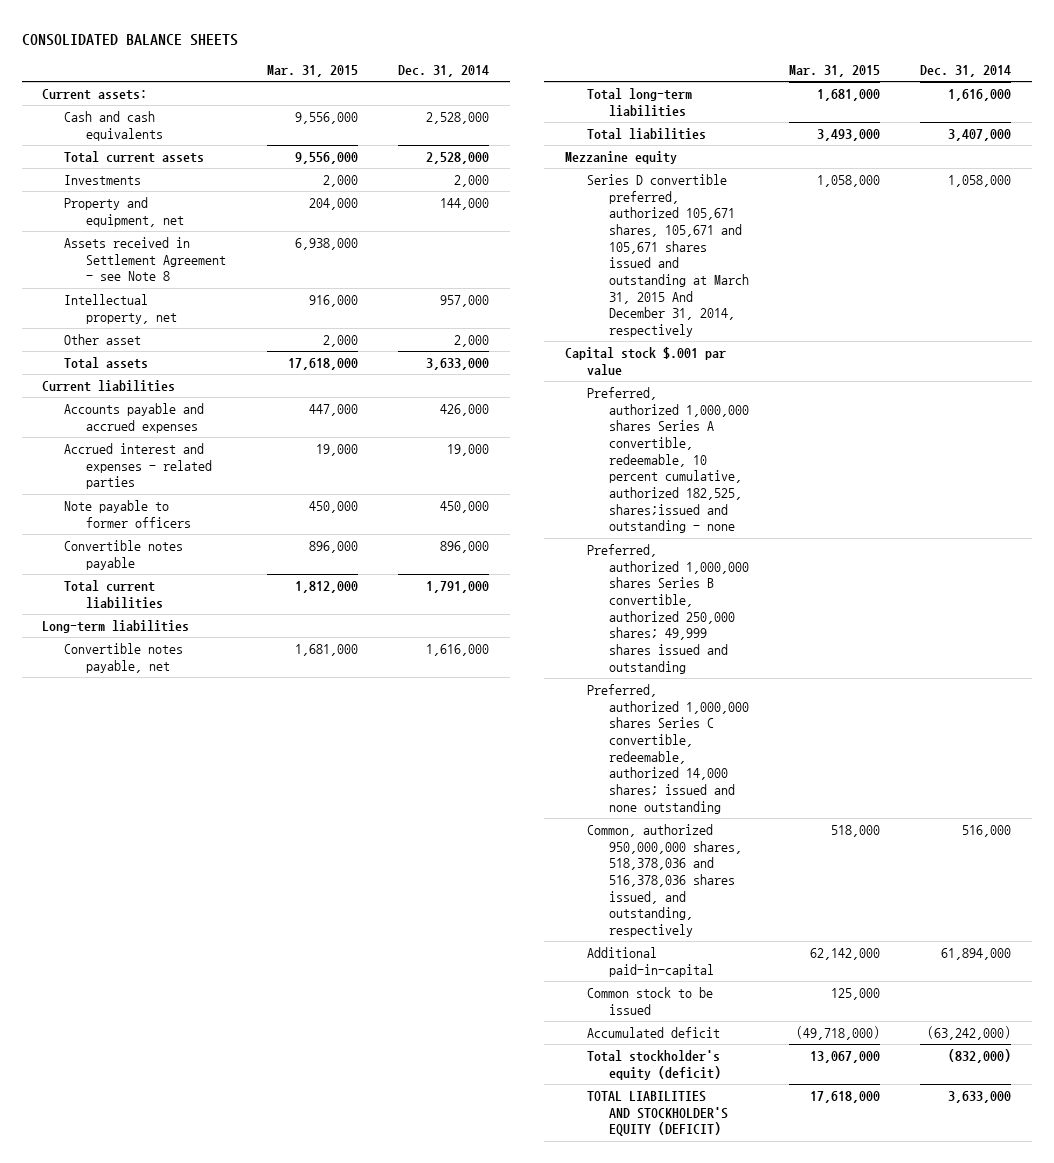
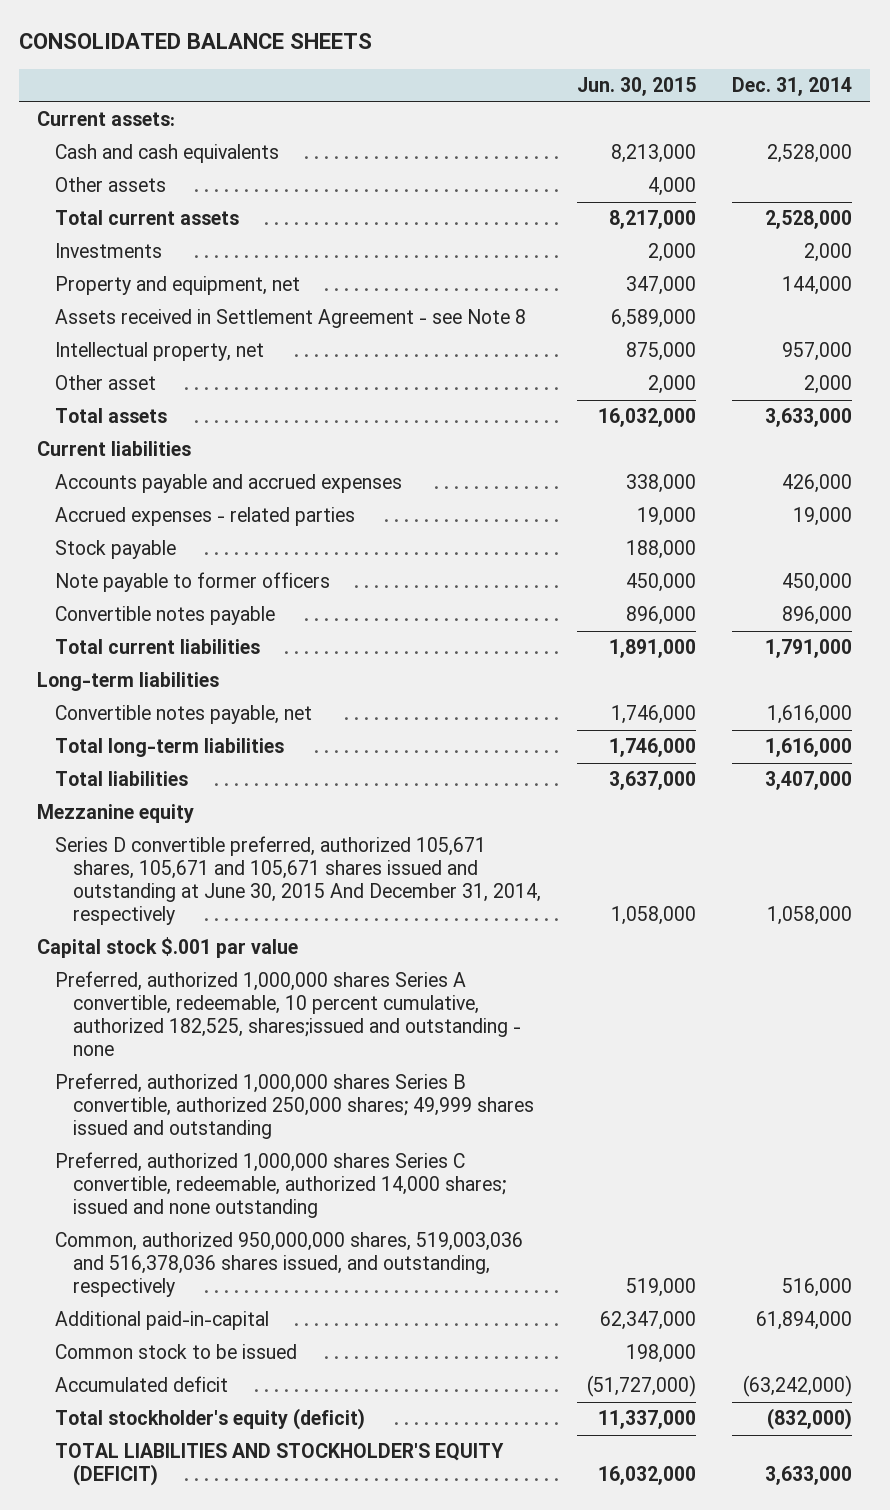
[266,64,358,77] Mar. 31, 2015 -> none
none -> [577,77,697,97] Jun. 30, 2015
none -> [55,177,167,193] Other assets
[64,443,213,490] Accrued interest and expenses - related parties -> [55,507,356,527] Accrued expenses - related parties
none -> [55,540,177,560] Stock payable
[586,174,749,338] Series D convertible preferred, authorized 105,671 shares, 105,671 and 105,671 shares issued and outstanding at March 31, 2015 And December 31, 2014, respectively -> [55,836,542,925] Series D convertible preferred, authorized 105,671 shares, 105,671 and 105,671 shares issued and outstanding at June 30, 2015 And December 31, 2014, respectively
[586,824,742,938] Common, authorized 950,000,000 shares, 518,378,036 and 516,378,036 shares issued, and outstanding, respectively -> [55,1232,524,1298] Common, authorized 950,000,000 shares, 519,003,036 and 516,378,036 shares issued, and outstanding, respectively

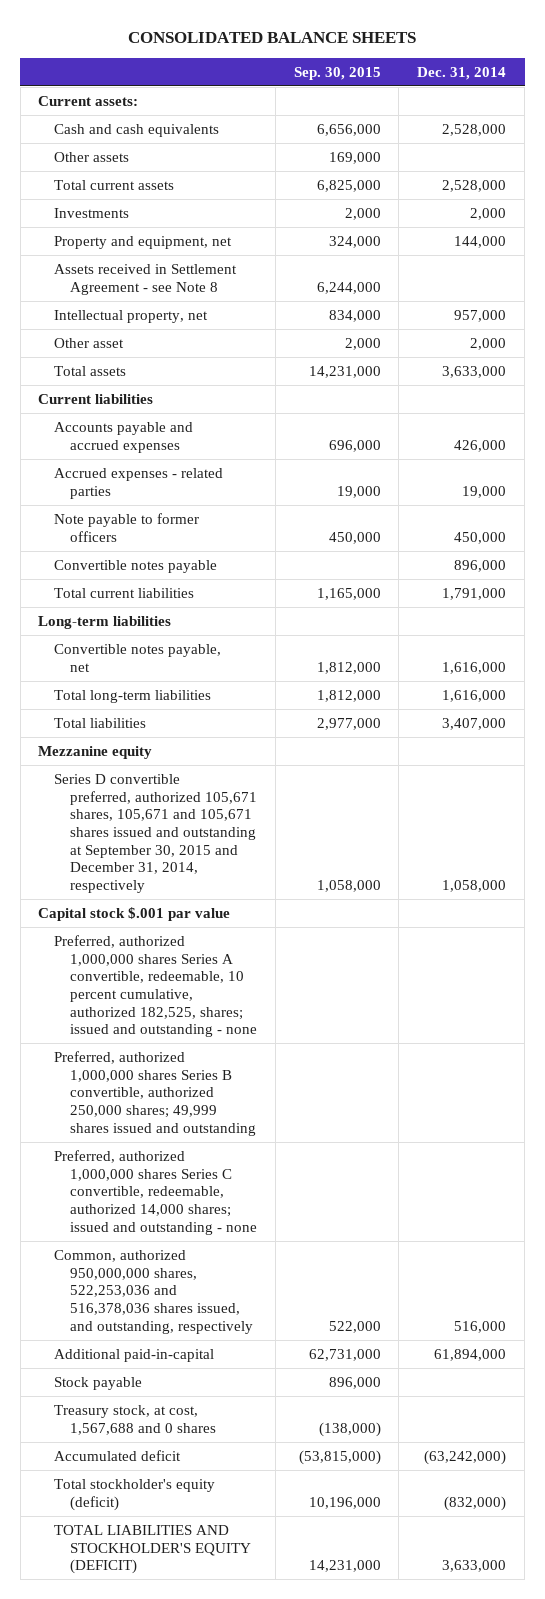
[577,77,697,97] Jun. 30, 2015 -> none
none -> [293,66,381,80] Sep. 30, 2015
[55,836,542,925] Series D convertible preferred, authorized 105,671 shares, 105,671 and 105,671 shares issued and outstanding at June 30, 2015 And December 31, 2014, respectively -> [54,773,258,893] Series D convertible preferred, authorized 105,671 shares, 105,671 and 105,671 shares issued and outstanding at September 30, 2015 and December 31, 2014, respectively
[55,971,522,1056] Preferred, authorized 1,000,000 shares Series A convertible, redeemable, 10 percent cumulative, authorized 182,525, shares;issued and outstanding - none -> [54,934,258,1038] Preferred, authorized 1,000,000 shares Series A convertible, redeemable, 10 percent cumulative, authorized 182,525, shares; issued and outstanding - none
[55,1152,507,1219] Preferred, authorized 1,000,000 shares Series C convertible, redeemable, authorized 14,000 shares; issued and none outstanding -> [54,1149,258,1235] Preferred, authorized 1,000,000 shares Series C convertible, redeemable, authorized 14,000 shares; issued and outstanding - none
[55,1232,524,1298] Common, authorized 950,000,000 shares, 519,003,036 and 516,378,036 shares issued, and outstanding, respectively -> [54,1249,254,1334] Common, authorized 950,000,000 shares, 522,253,036 and 516,378,036 shares issued, and outstanding, respectively
[55,1344,298,1360] Common stock to be issued -> none
[55,540,177,560] Stock payable -> [54,1376,143,1390] Stock payable
none -> [54,1404,217,1435] Treasury stock, at cost, 1,567,688 and 0 shares

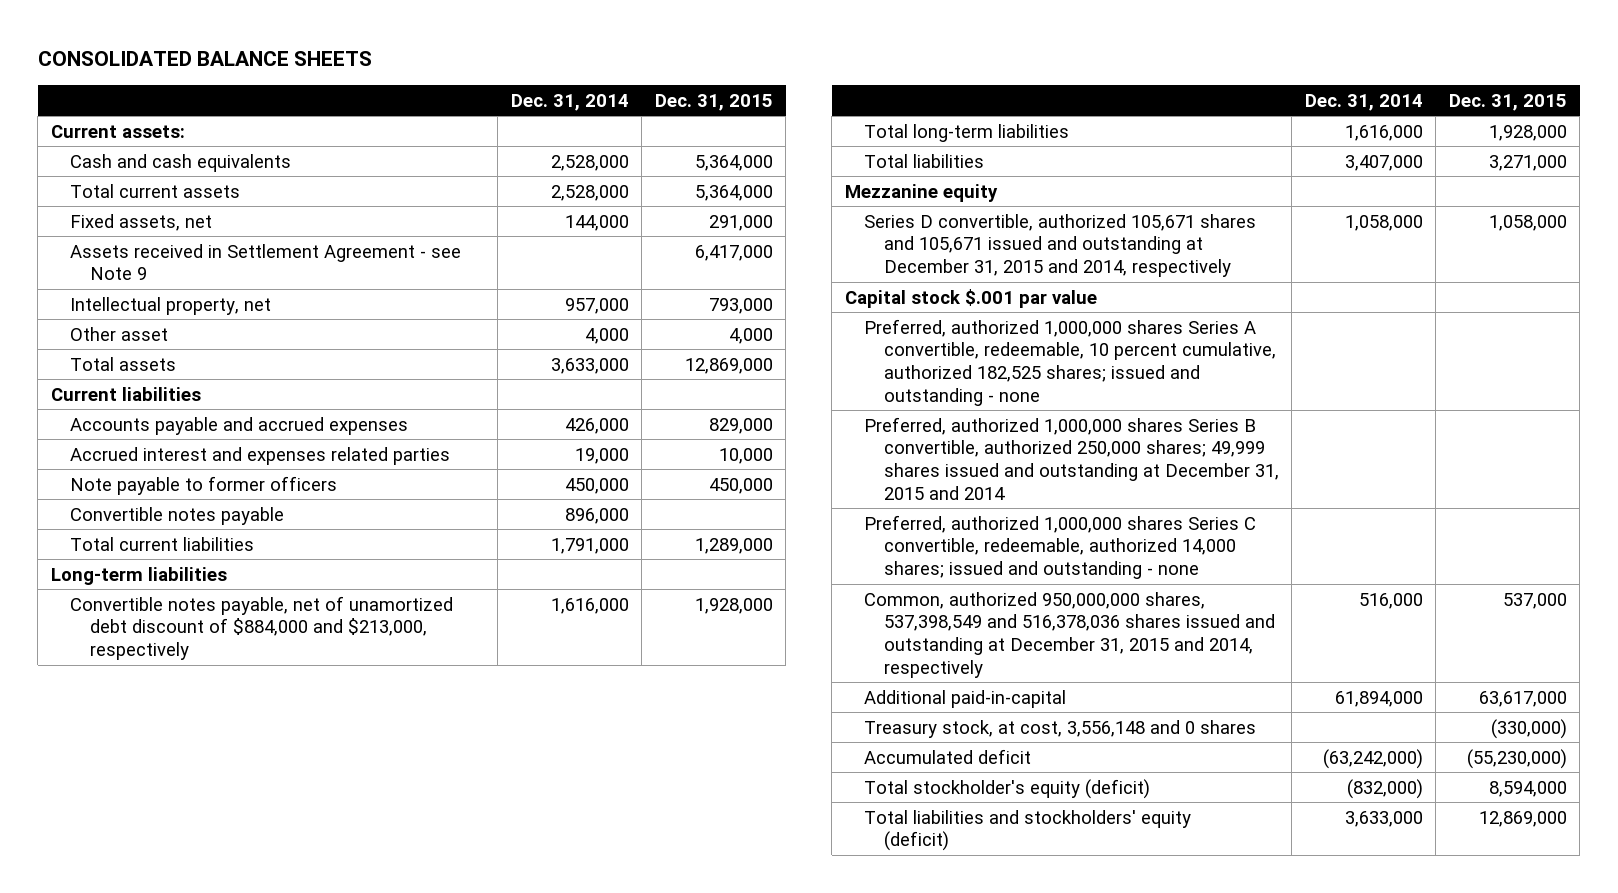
[293,66,381,80] Sep. 30, 2015 -> none
none -> [654,93,773,111] Dec. 31, 2015
[54,151,130,162] Other assets -> none
[54,207,130,218] Investments -> none
[54,235,233,249] Property and equipment, net -> [70,213,213,231] Fixed assets, net
[54,263,238,295] Assets received in Settlement Agreement - see Note 8 -> [70,243,462,281] Assets received in Settlement Agreement - see Note 9
[470,337,507,350] 2,000 -> [584,327,629,344] 4,000
[54,467,224,499] Accrued expenses - related parties -> [70,446,451,465] Accrued interest and expenses related parties
[54,643,222,672] Convertible notes payable, net -> [70,595,454,661] Convertible notes payable, net of unamortized debt discount of $884,000 and $213,000, respectively
[54,773,258,893] Series D convertible preferred, authorized 105,671 shares, 105,671 and 105,671 shares issued and outstanding at September 30, 2015 and December 31, 2014, respectively -> [864,213,1257,278] Series D convertible, authorized 105,671 shares and 105,671 issued and outstanding at December 31, 2015 and 2014, respectively
[54,934,258,1038] Preferred, authorized 1,000,000 shares Series A convertible, redeemable, 10 percent cumulative, authorized 182,525, shares; issued and outstanding - none -> [864,318,1276,406] Preferred, authorized 1,000,000 shares Series A convertible, redeemable, 10 percent cumulative, authorized 182,525 shares; issued and outstanding - none
[54,1050,257,1136] Preferred, authorized 1,000,000 shares Series B convertible, authorized 250,000 shares; 49,999 shares issued and outstanding -> [864,416,1279,500] Preferred, authorized 1,000,000 shares Series B convertible, authorized 250,000 shares; 49,999 shares issued and outstanding at December 31, 2015 and 2014
[54,1249,254,1334] Common, authorized 950,000,000 shares, 522,253,036 and 516,378,036 shares issued, and outstanding, respectively -> [864,591,1275,678] Common, authorized 950,000,000 shares, 537,398,549 and 516,378,036 shares issued and outstanding at December 31, 2015 and 2014, respectively
[54,1376,143,1390] Stock payable -> none
[54,1404,217,1435] Treasury stock, at cost, 1,567,688 and 0 shares -> [864,719,1257,738] Treasury stock, at cost, 3,556,148 and 0 shares
[54,1524,252,1575] TOTAL LIABILITIES AND STOCKHOLDER'S EQUITY (DEFICIT) -> [864,809,1192,852] Total liabilities and stockholders' equity (deficit)

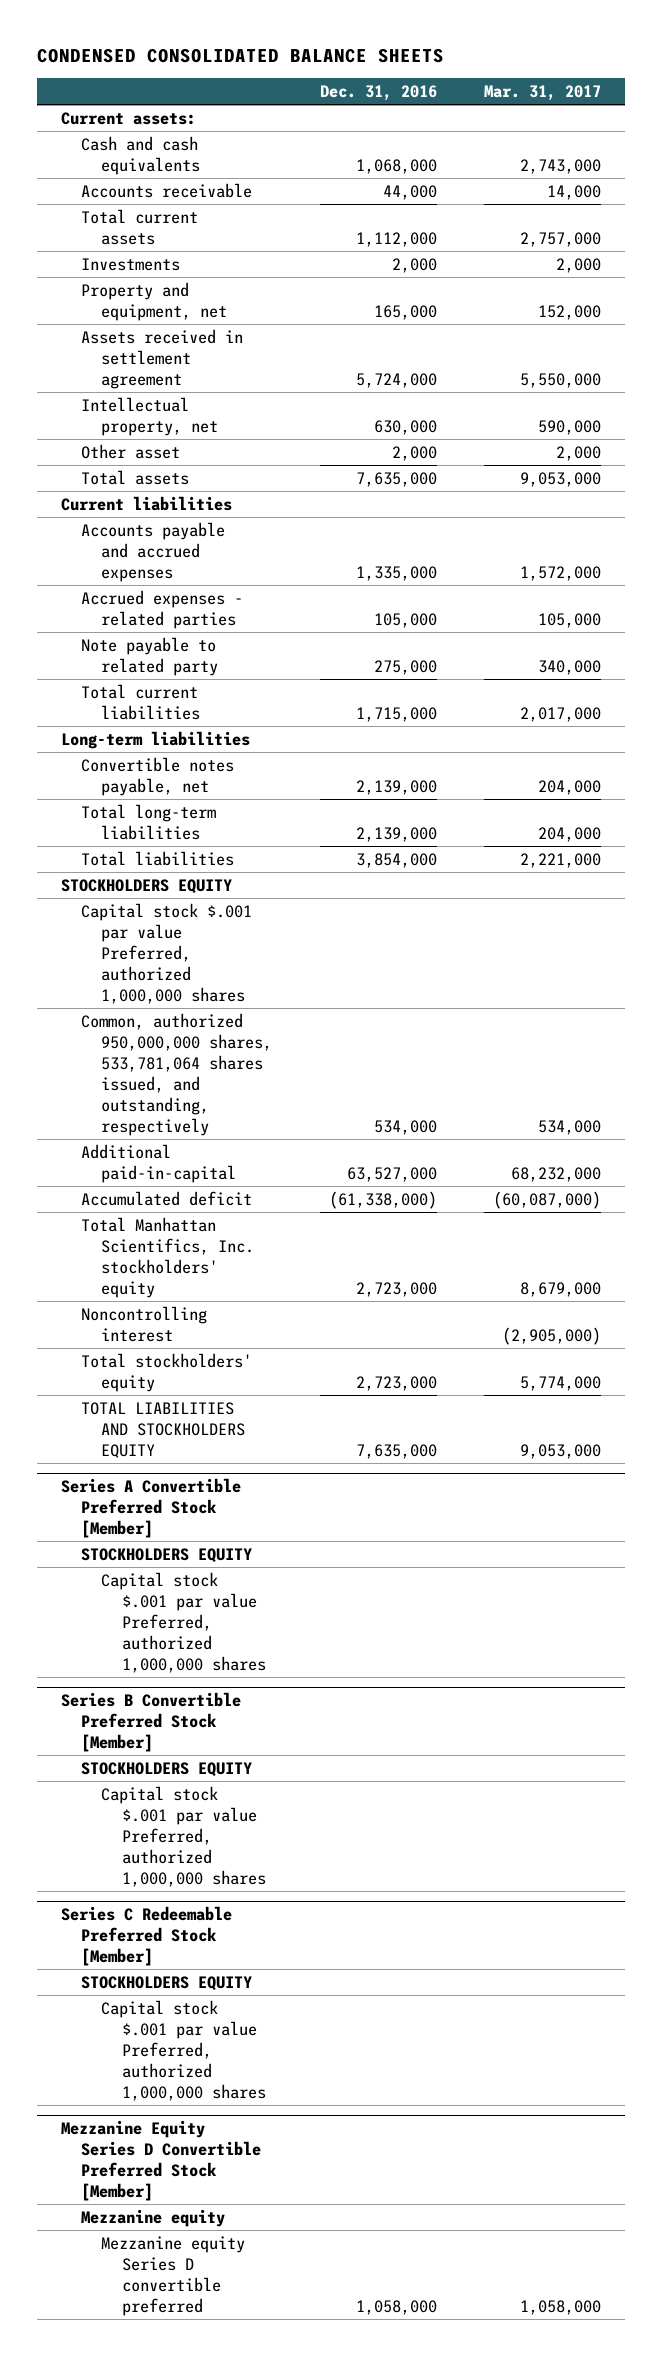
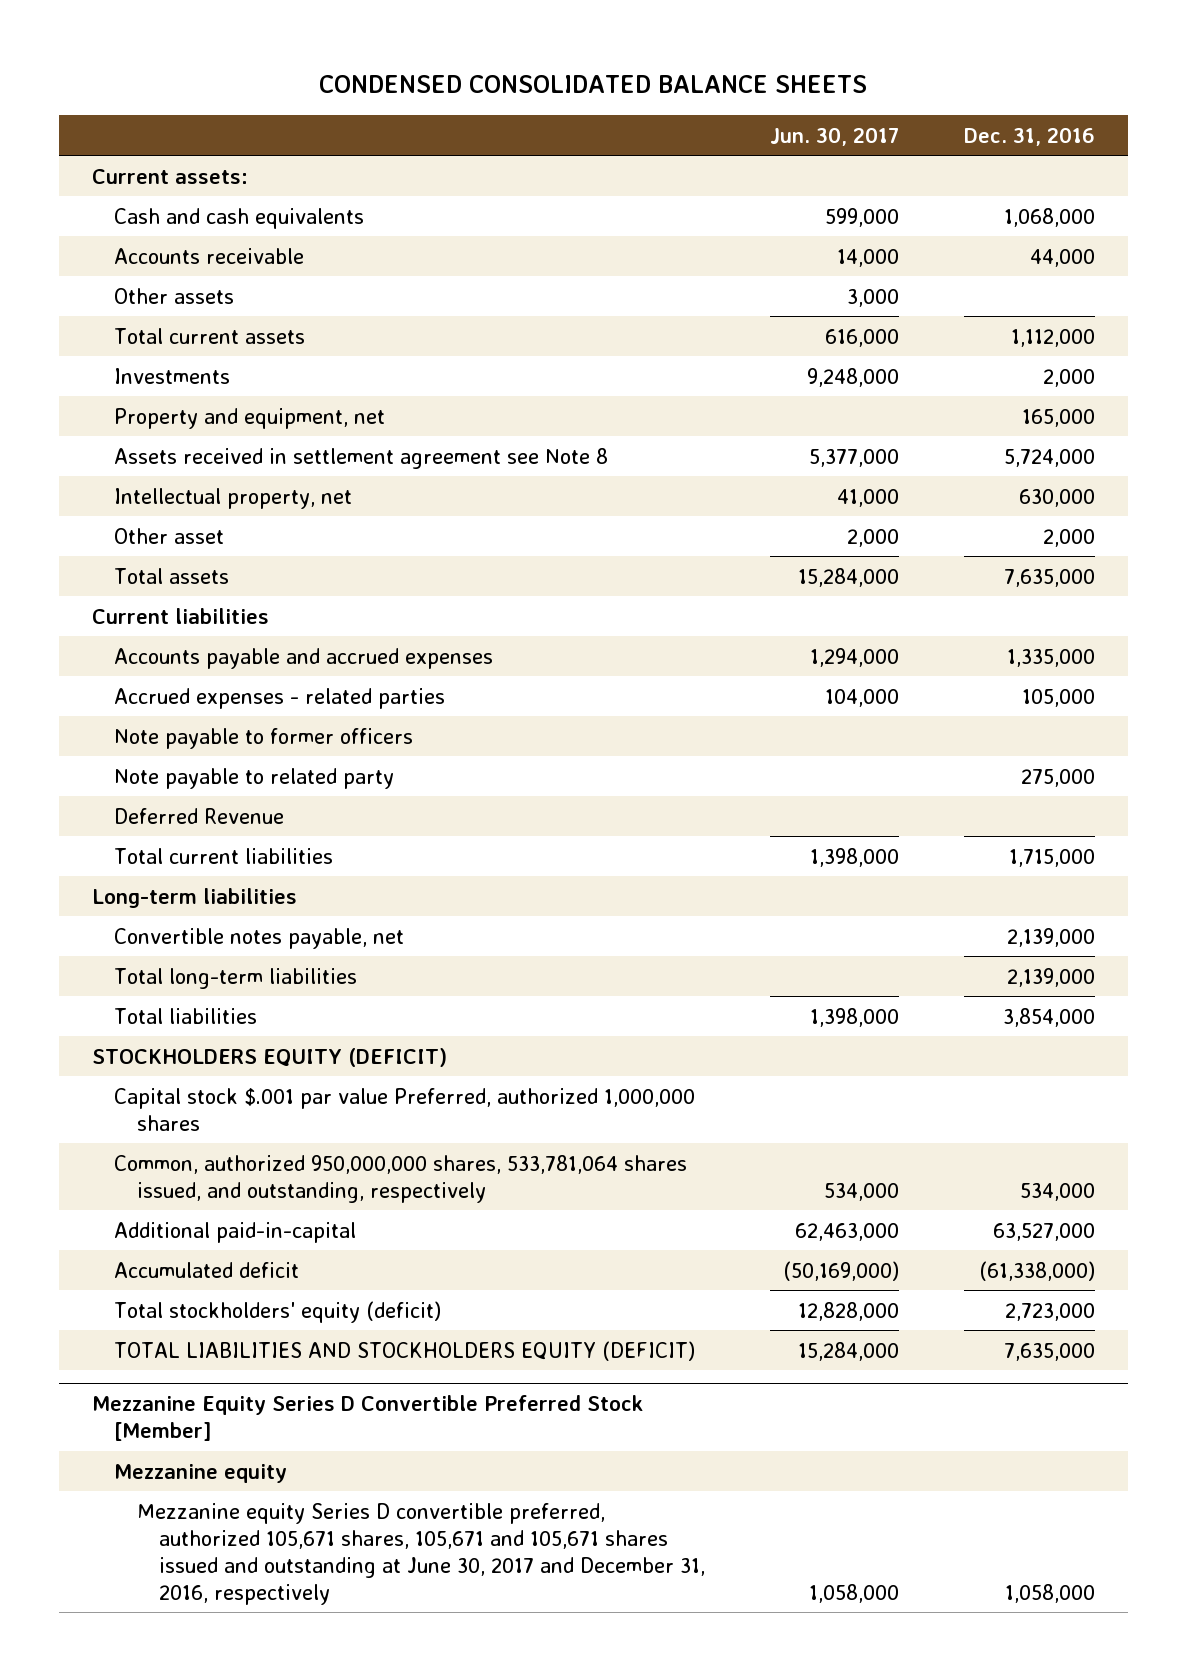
[484,84,602,101] Mar. 31, 2017 -> none
none -> [770,126,900,146] Jun. 30, 2017
none -> [114,287,235,304] Other assets
[80,328,243,389] Assets received in settlement agreement -> [114,447,609,469] Assets received in settlement agreement see Note 8
none -> [114,727,414,749] Note payable to former officers
none -> [114,807,285,824] Deferred Revenue
[60,878,232,894] STOCKHOLDERS EQUITY -> [91,1047,447,1067] STOCKHOLDERS EQUITY (DEFICIT)
[80,1305,207,1342] Noncontrolling interest -> none
[80,1352,252,1392] Total stockholders' equity -> none
[60,1478,241,1539] Series A Convertible Preferred Stock [Member] -> none
[80,1547,252,1563] STOCKHOLDERS EQUITY -> none
[101,1571,266,1673] Capital stock $.001 par value Preferred, authorized 1,000,000 shares -> none
[60,1692,241,1753] Series B Convertible Preferred Stock [Member] -> none
[80,1761,252,1777] STOCKHOLDERS EQUITY -> none
[101,1785,266,1887] Capital stock $.001 par value Preferred, authorized 1,000,000 shares -> none
[60,1906,232,1967] Series C Redeemable Preferred Stock [Member] -> none
[80,1975,252,1991] STOCKHOLDERS EQUITY -> none
[101,1999,266,2101] Capital stock $.001 par value Preferred, authorized 1,000,000 shares -> none
[80,1216,255,1298] Total Manhattan Scientifics, Inc. stockholders' equity -> [114,1300,442,1323] Total stockholders' equity (deficit)
[80,1401,246,1458] TOTAL LIABILITIES AND STOCKHOLDERS EQUITY -> [114,1340,696,1361] TOTAL LIABILITIES AND STOCKHOLDERS EQUITY (DEFICIT)
[101,2235,246,2316] Mezzanine equity Series D convertible preferred -> [136,1502,706,1605] Mezzanine equity Series D convertible preferred, authorized 105,671 shares, 105,671 and 105,671 shares issued and outstanding at June 30, 2017 and December 31, 2016, respectively

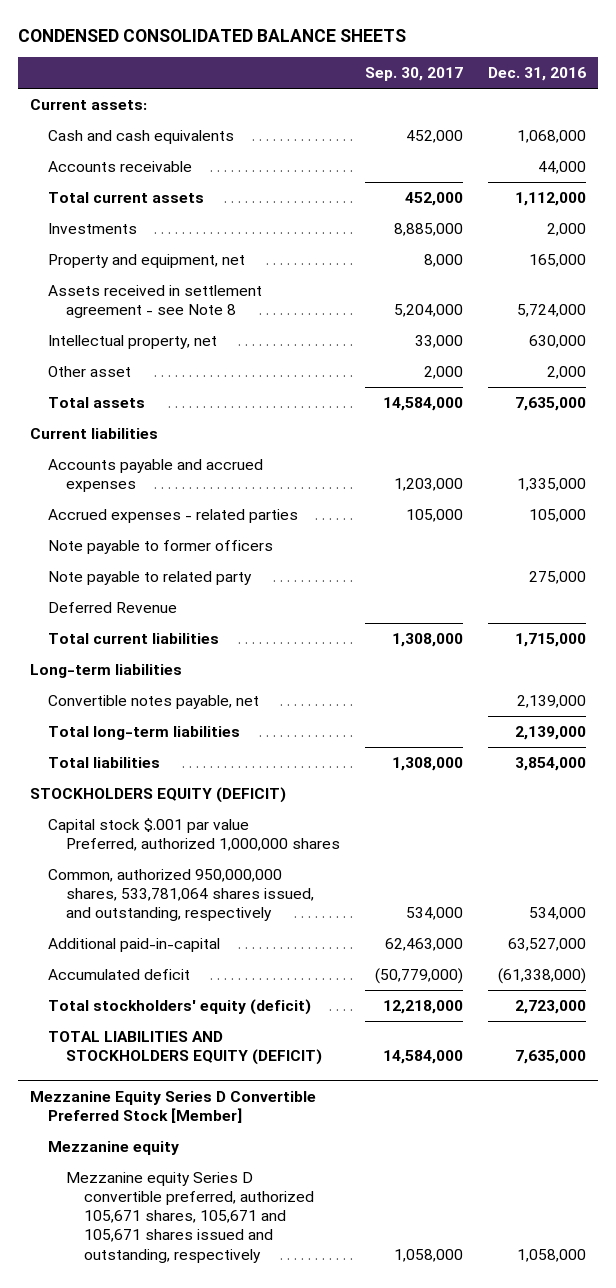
[770,126,900,146] Jun. 30, 2017 -> none
none -> [365,67,464,82] Sep. 30, 2017
[114,287,235,304] Other assets -> none
[114,447,609,469] Assets received in settlement agreement see Note 8 -> [48,284,263,319] Assets received in settlement agreement - see Note 8
[136,1502,706,1605] Mezzanine equity Series D convertible preferred, authorized 105,671 shares, 105,671 and 105,671 shares issued and outstanding at June 30, 2017 and December 31, 2016, respectively -> [66,1171,315,1263] Mezzanine equity Series D convertible preferred, authorized 105,671 shares, 105,671 and 105,671 shares issued and outstanding, respectively

